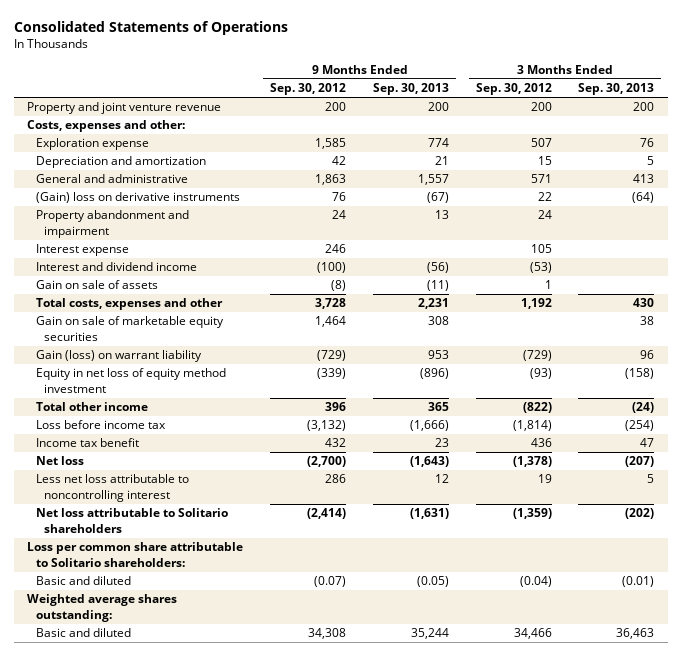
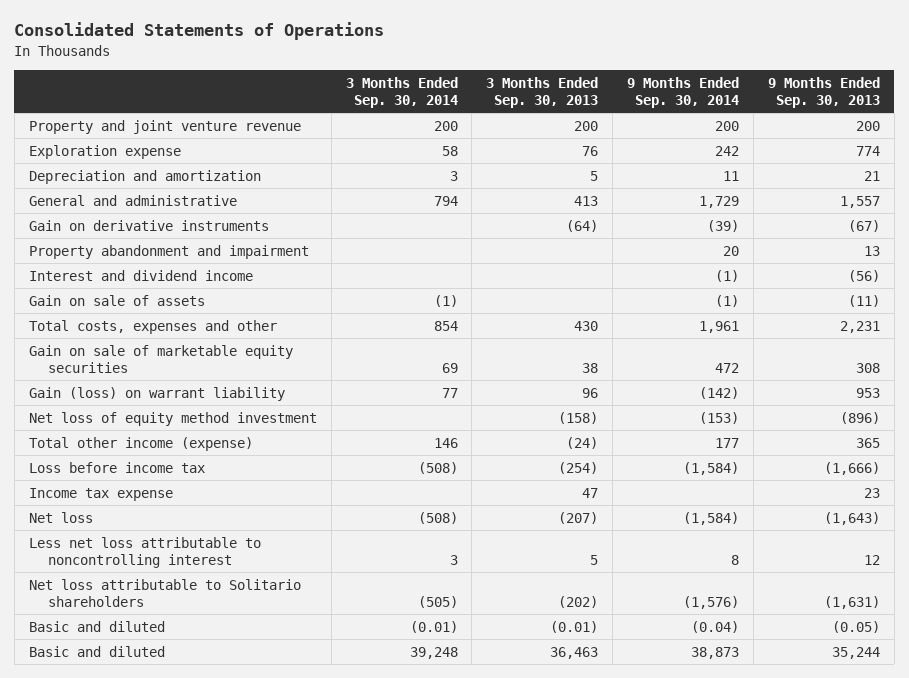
[270,83,347,96] Sep. 30, 2012 -> none
[475,83,552,96] Sep. 30, 2012 -> none
none -> [345,76,458,108] 3 Months Ended Sep. 30, 2014
none -> [627,76,740,108] 9 Months Ended Sep. 30, 2014
[27,120,186,133] Costs, expenses and other: -> none
[35,192,240,204] (Gain) loss on derivative instruments -> [28,219,269,231] Gain on derivative instruments
[35,244,129,257] Interest expense -> none
[35,368,226,393] Equity in net loss of equity method investment -> [28,411,317,426] Net loss of equity method investment
[35,402,148,412] Total other income -> [28,436,253,451] Total other income (expense)
[35,438,139,448] Income tax benefit -> [28,487,173,501] Income tax expense
[27,542,244,567] Loss per common share attributable to Solitario shareholders: -> none
[27,594,178,622] Weighted average shares outstanding: -> none

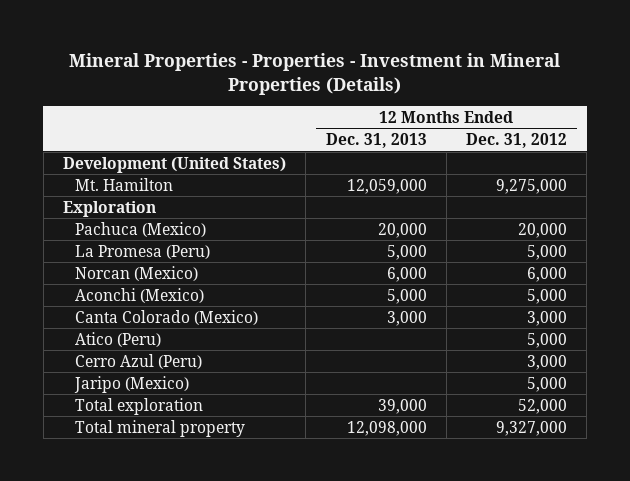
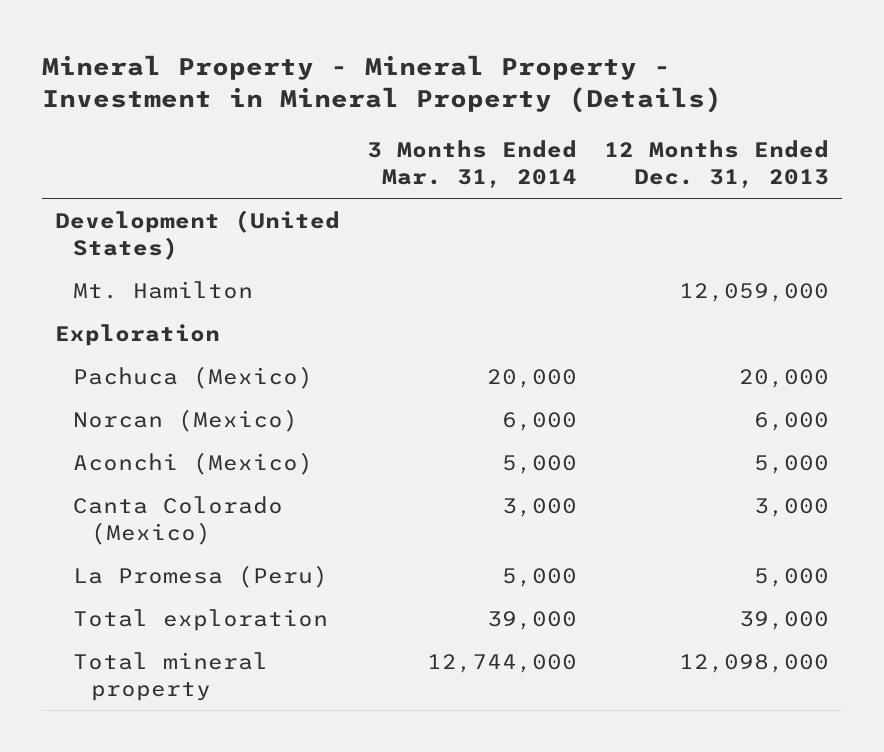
[69,53,561,95] Mineral Properties - Properties - Investment in Mineral Properties (Details) -> [41,54,722,114] Mineral Property - Mineral Property - Investment in Mineral Property (Details)
[465,133,567,149] Dec. 31, 2012 -> none
none -> [367,140,578,189] 3 Months Ended Mar. 31, 2014
[75,331,162,347] Atico (Peru) -> none
[75,353,203,369] Cerro Azul (Peru) -> none
[74,375,190,393] Jaripo (Mexico) -> none
[75,244,211,259] La Promesa (Peru) -> [73,564,329,588] La Promesa (Peru)

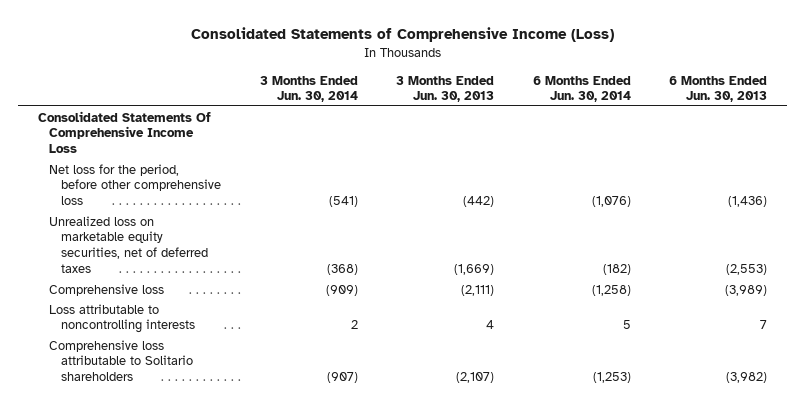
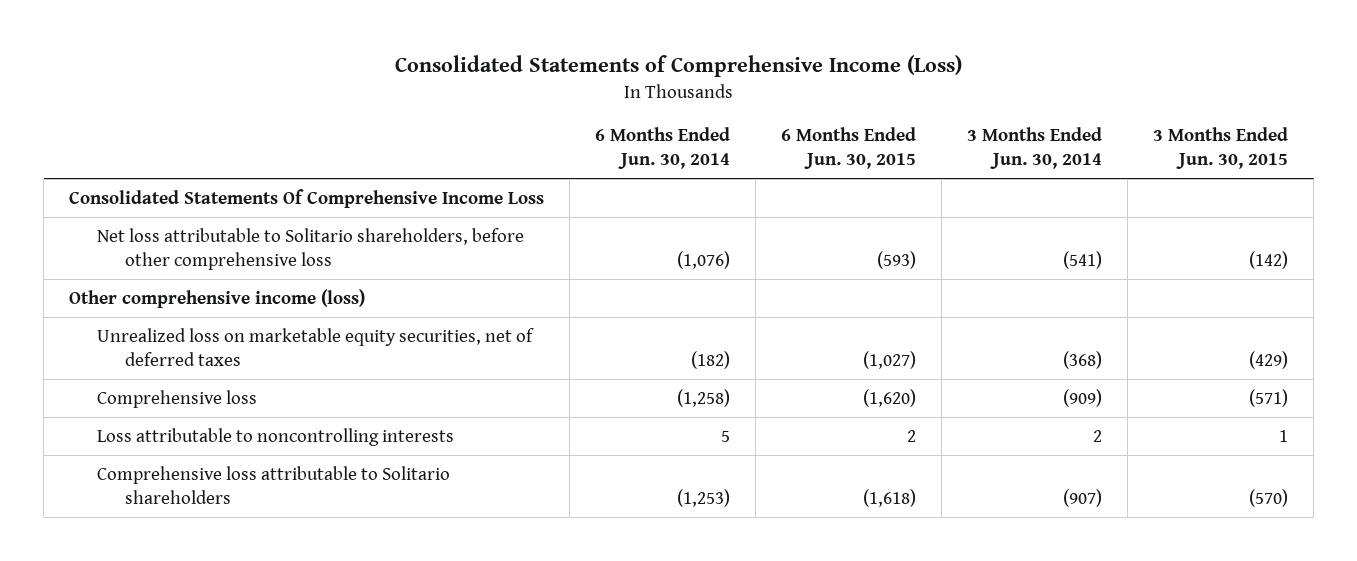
[396,75,495,103] 3 Months Ended Jun. 30, 2013 -> none
[669,75,768,103] 6 Months Ended Jun. 30, 2013 -> none
none -> [781,126,917,169] 6 Months Ended Jun. 30, 2015
none -> [1153,126,1289,169] 3 Months Ended Jun. 30, 2015
[49,163,222,206] Net loss for the period, before other comprehensive loss -> [96,227,524,270] Net loss attributable to Solitario shareholders, before other comprehensive loss
none -> [69,288,366,308] Other comprehensive income (loss)

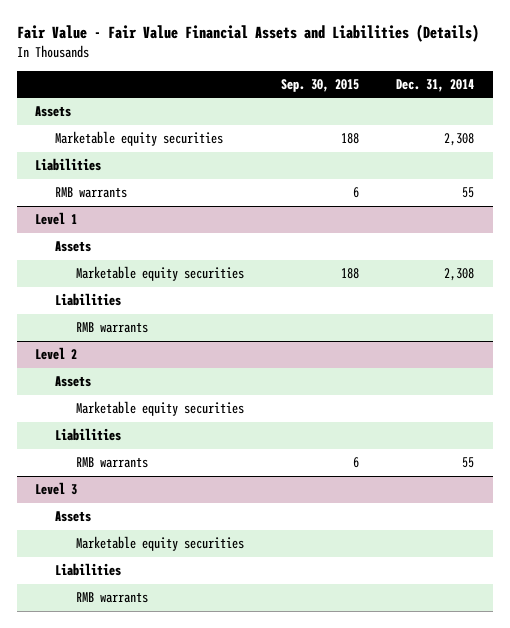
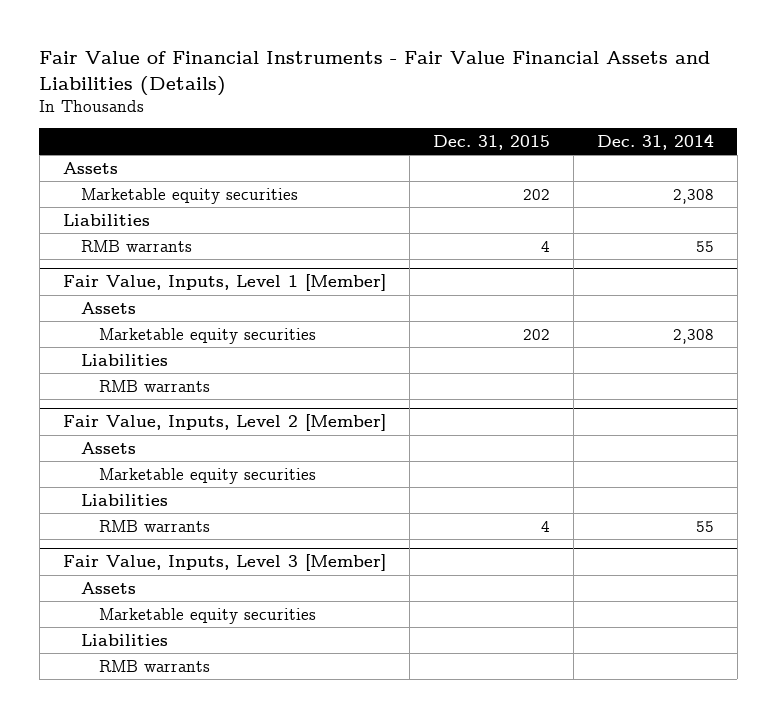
[16,24,479,43] Fair Value - Fair Value Financial Assets and Liabilities (Details) -> [39,51,711,96] Fair Value of Financial Instruments - Fair Value Financial Assets and Liabilities (Details)
[281,78,360,92] Sep. 30, 2015 -> none
none -> [432,134,550,150] Dec. 31, 2015
[35,212,78,226] Level 1 -> [62,274,386,292] Fair Value, Inputs, Level 1 [Member]
[35,347,78,361] Level 2 -> [62,414,386,432] Fair Value, Inputs, Level 2 [Member]
[35,482,78,496] Level 3 -> [62,554,386,572] Fair Value, Inputs, Level 3 [Member]

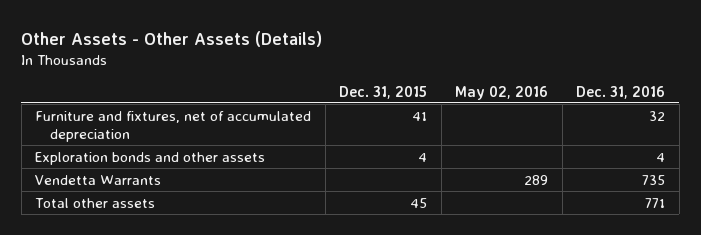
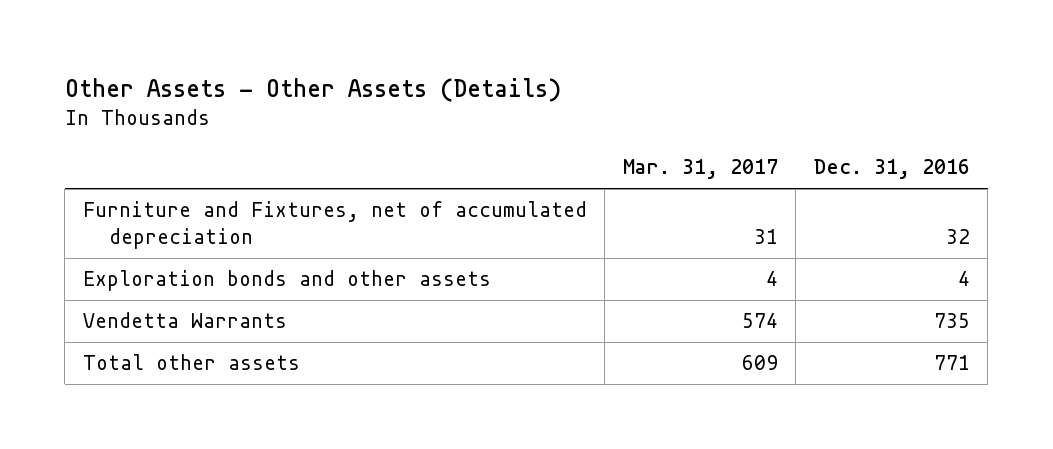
[339,85,428,99] Dec. 31, 2015 -> none
[455,85,549,100] May 02, 2016 -> none
none -> [622,159,778,180] Mar. 31, 2017
[35,110,312,142] Furniture and fixtures, net of accumulated depreciation -> [82,201,587,250] Furniture and Fixtures, net of accumulated depreciation

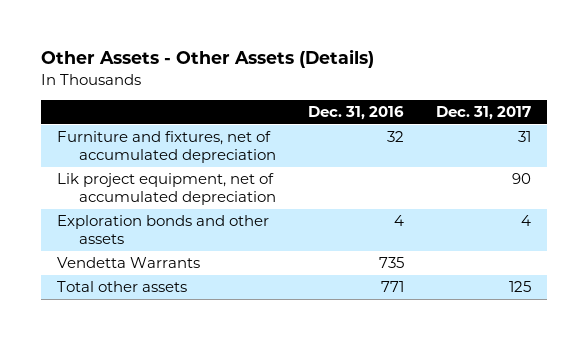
[622,159,778,180] Mar. 31, 2017 -> none
none -> [436,106,532,121] Dec. 31, 2017
[82,201,587,250] Furniture and Fixtures, net of accumulated depreciation -> [57,131,277,164] Furniture and fixtures, net of accumulated depreciation
none -> [57,173,277,206] Lik project equipment, net of accumulated depreciation

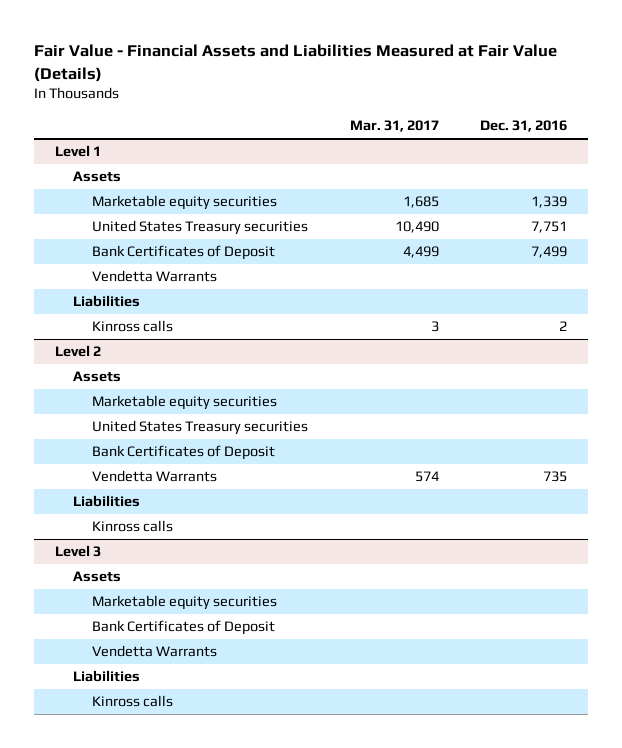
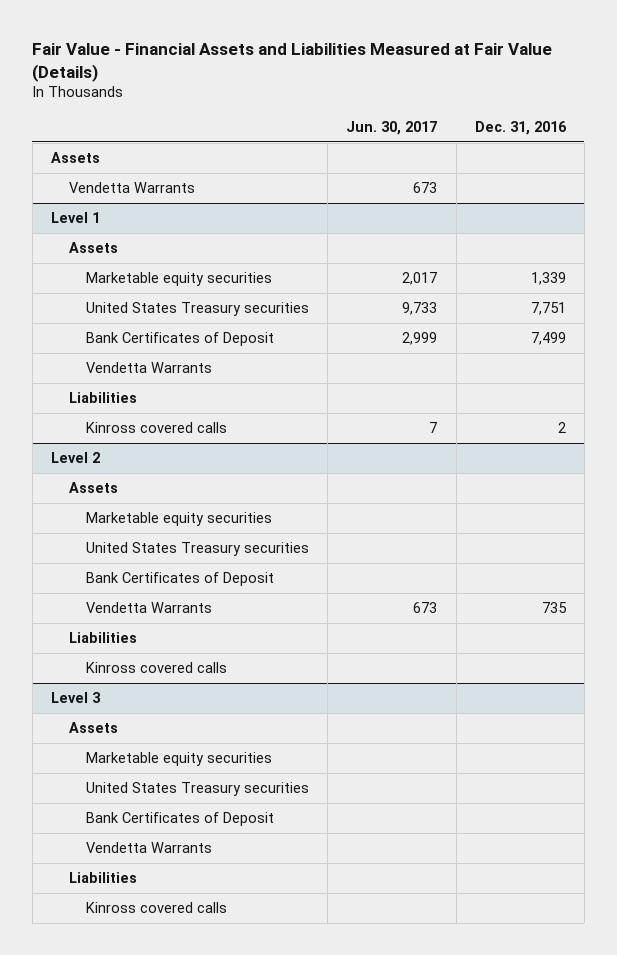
[349,120,439,133] Mar. 31, 2017 -> none
none -> [346,120,438,135] Jun. 30, 2017
none -> [50,152,100,164] Assets
none -> [68,182,195,194] Vendetta Warrants
[91,320,173,333] Kinross calls -> [86,422,228,434] Kinross covered calls
[91,520,173,533] Kinross calls -> [86,662,228,674] Kinross covered calls
none -> [86,782,310,797] United States Treasury securities
[91,695,173,708] Kinross calls -> [86,902,228,914] Kinross covered calls

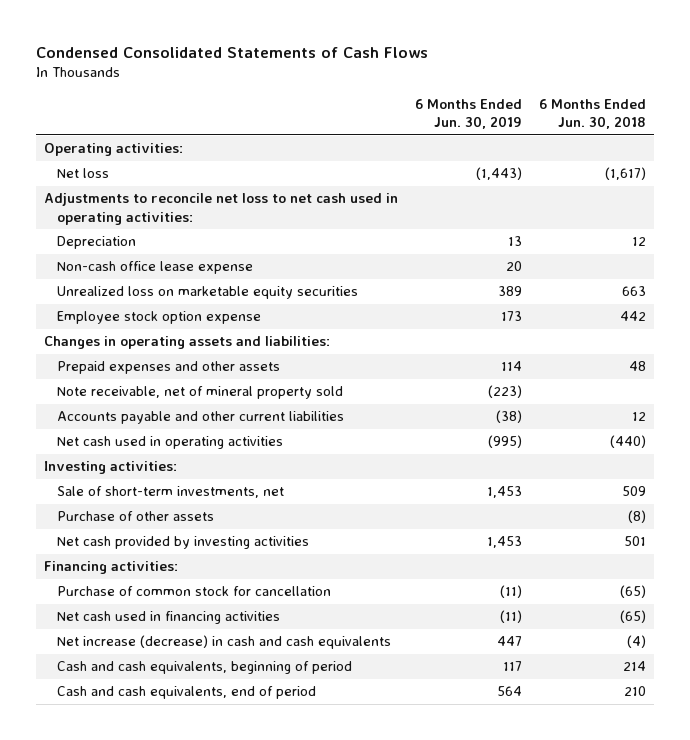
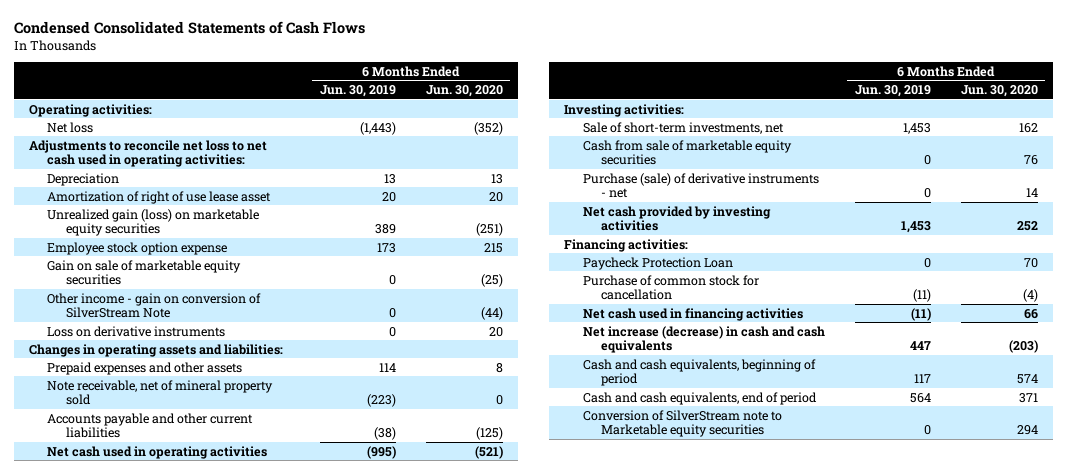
[538,98,646,130] 6 Months Ended Jun. 30, 2018 -> none
none -> [425,84,503,97] Jun. 30, 2020
[56,261,253,275] Non-cash office lease expense -> none
none -> [47,190,272,204] Amortization of right of use lease asset
[56,286,358,300] Unrealized loss on marketable equity securities -> [47,208,260,237] Unrealized gain (loss) on marketable equity securities
none -> [47,259,242,286] Gain on sale of marketable equity securities
none -> [47,292,262,319] Other income - gain on conversion of SilverStream Note
none -> [47,325,226,337] Loss on derivative instruments
[56,511,214,522] Purchase of other assets -> none
none -> [582,139,792,166] Cash from sale of marketable equity securities
none -> [582,172,819,199] Purchase (sale) of derivative instruments - net
none -> [582,256,733,270] Paycheck Protection Loan
none -> [582,409,782,438] Conversion of SilverStream note to Marketable equity securities

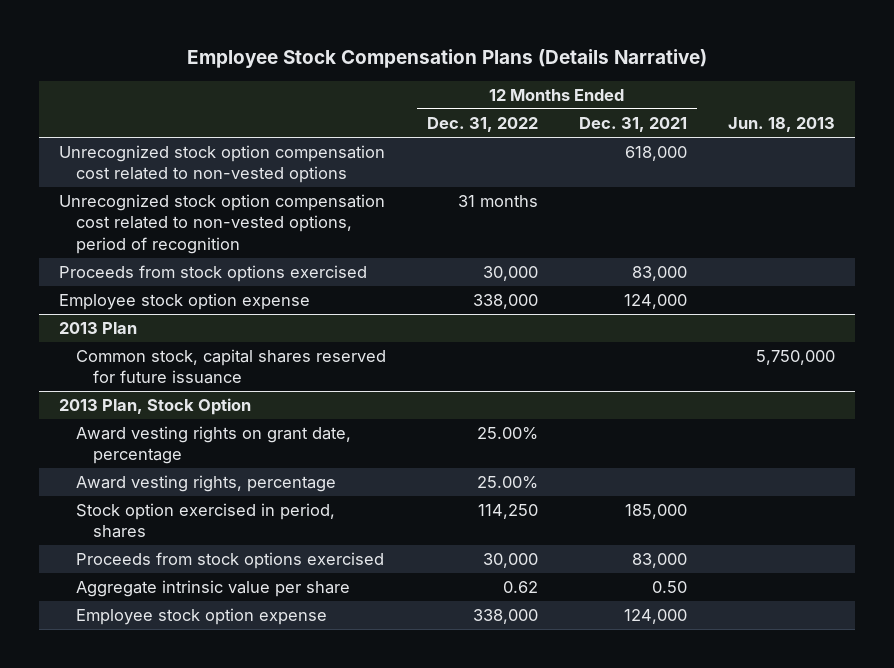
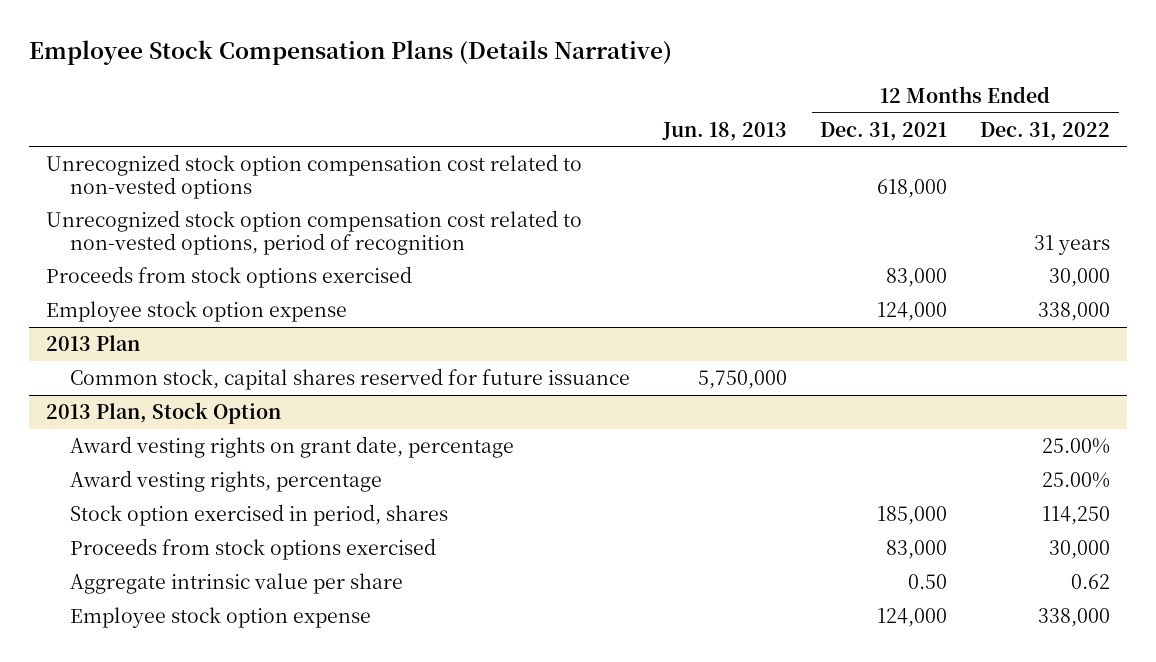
[457,195,538,208] 31 months -> [1034,234,1111,255] 31 years

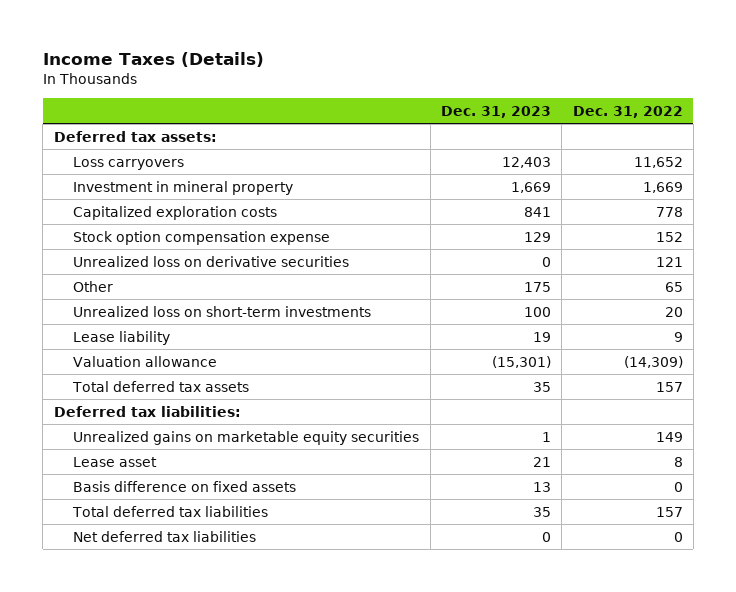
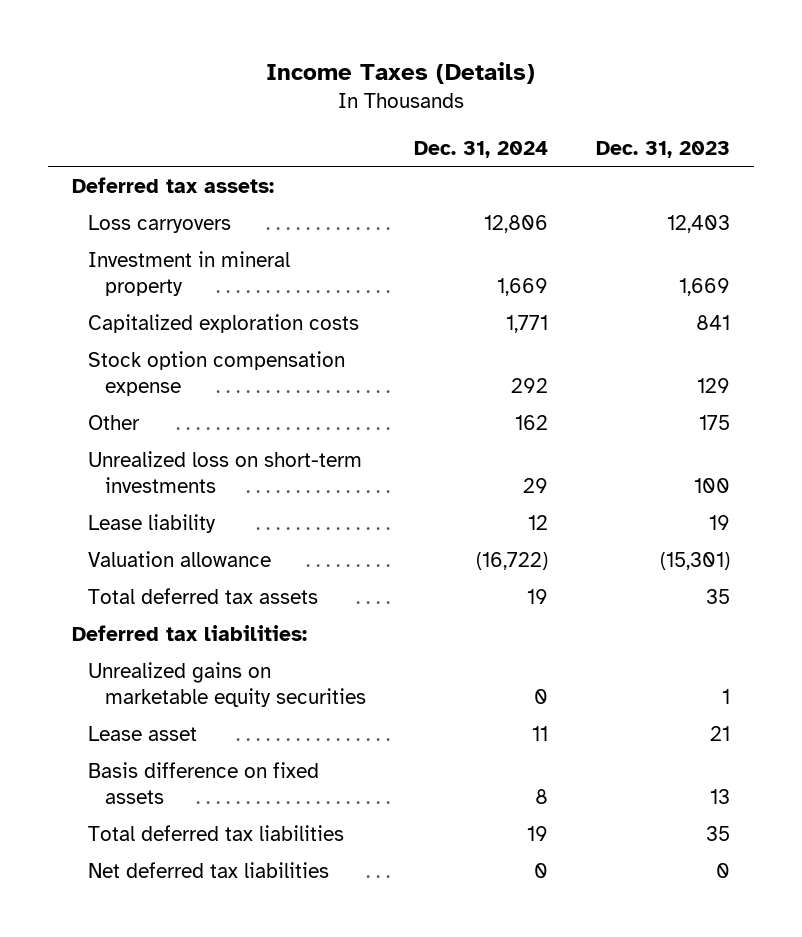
[572,105,683,118] Dec. 31, 2022 -> none
none -> [413,140,548,158] Dec. 31, 2024
[73,255,350,267] Unrealized loss on derivative securities -> none

